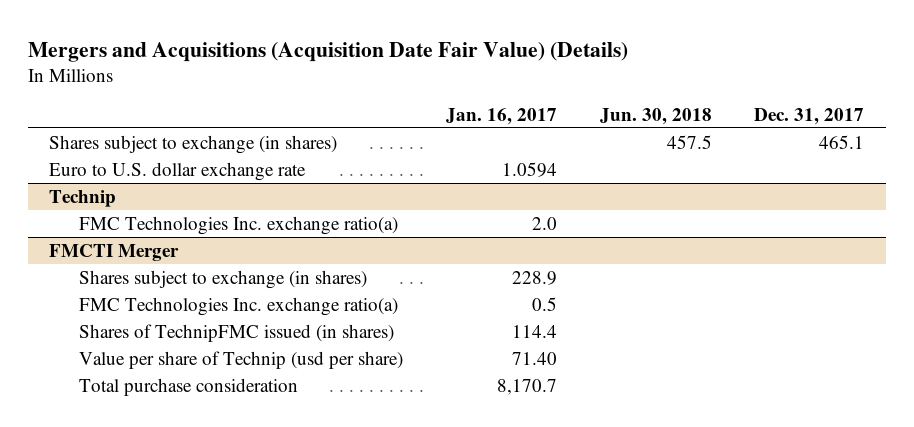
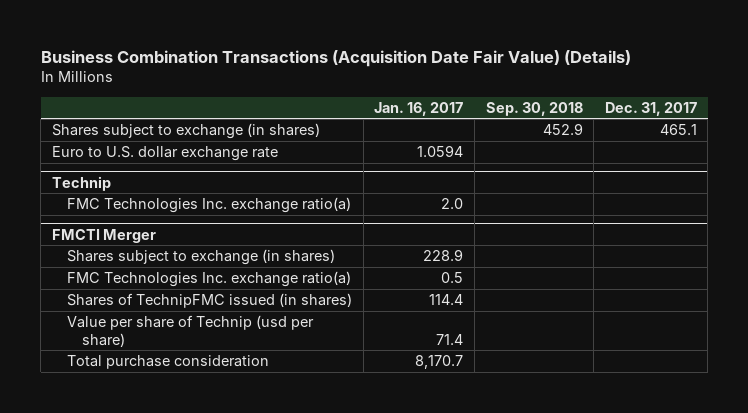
[27,41,628,62] Mergers and Acquisitions (Acquisition Date Fair Value) (Details) -> [40,49,631,67] Business Combination Transactions (Acquisition Date Fair Value) (Details)
[599,107,712,125] Jun. 30, 2018 -> none
none -> [485,101,583,116] Sep. 30, 2018
[511,351,557,365] 71.40 -> [436,333,464,345] 71.4

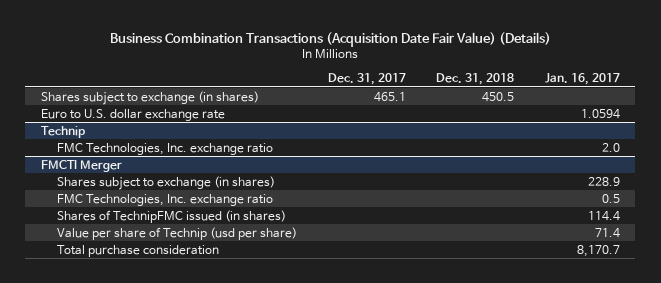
[485,101,583,116] Sep. 30, 2018 -> none
none -> [436,73,515,86] Dec. 31, 2018
[67,197,352,214] FMC Technologies Inc. exchange ratio(a) -> [56,142,273,155] FMC Technologies, Inc. exchange ratio
[67,271,352,288] FMC Technologies Inc. exchange ratio(a) -> [56,193,273,206] FMC Technologies, Inc. exchange ratio

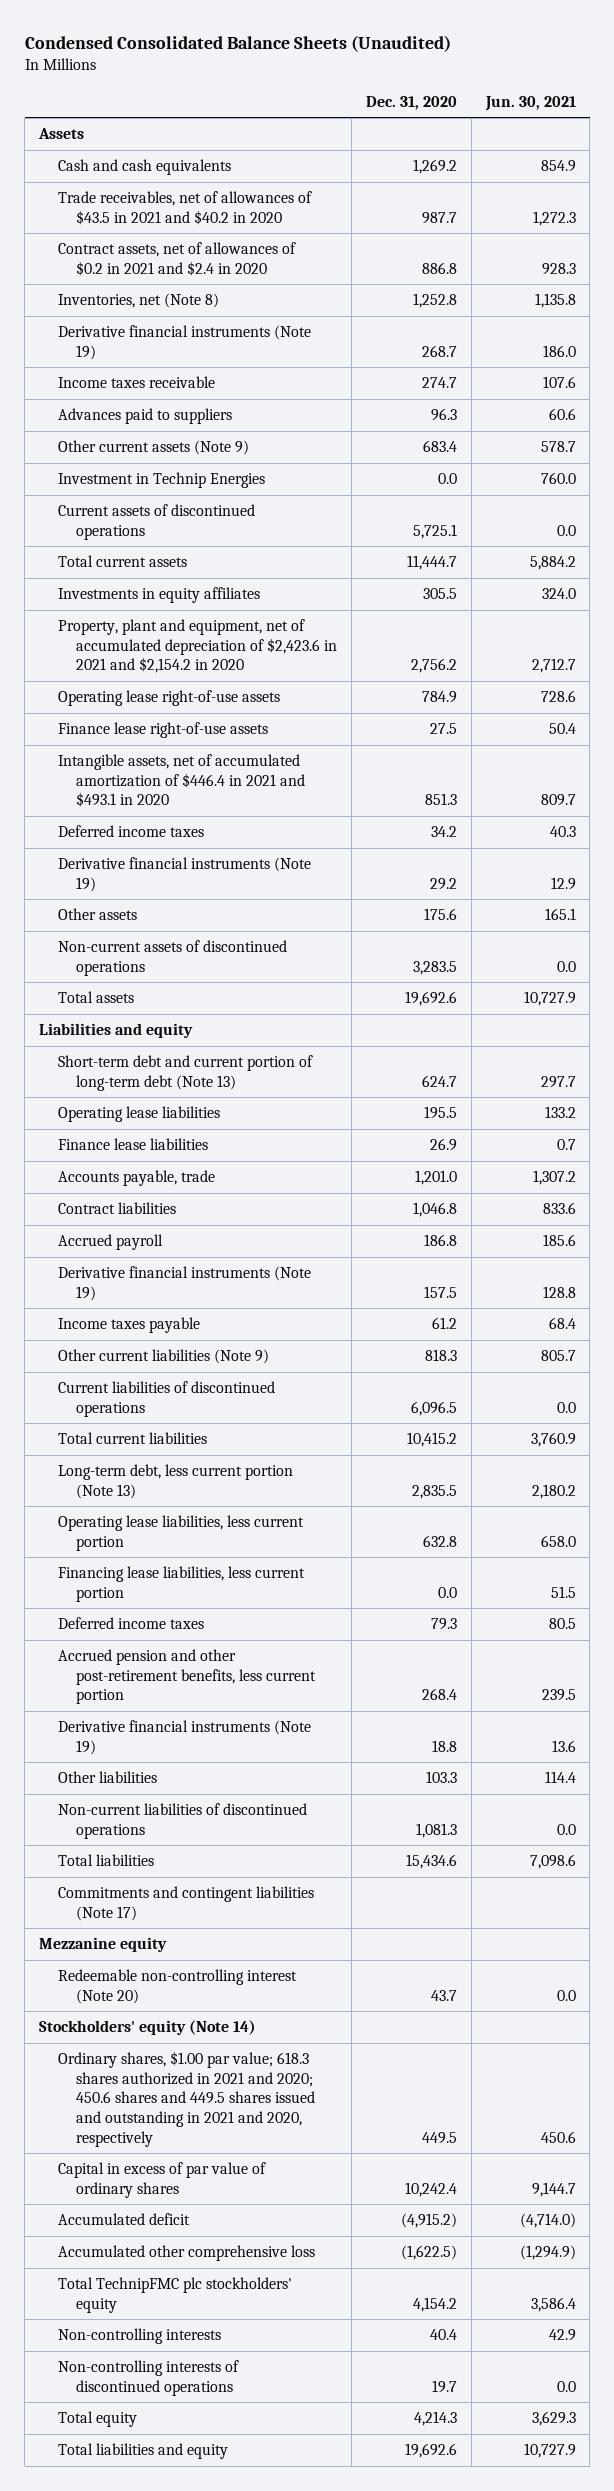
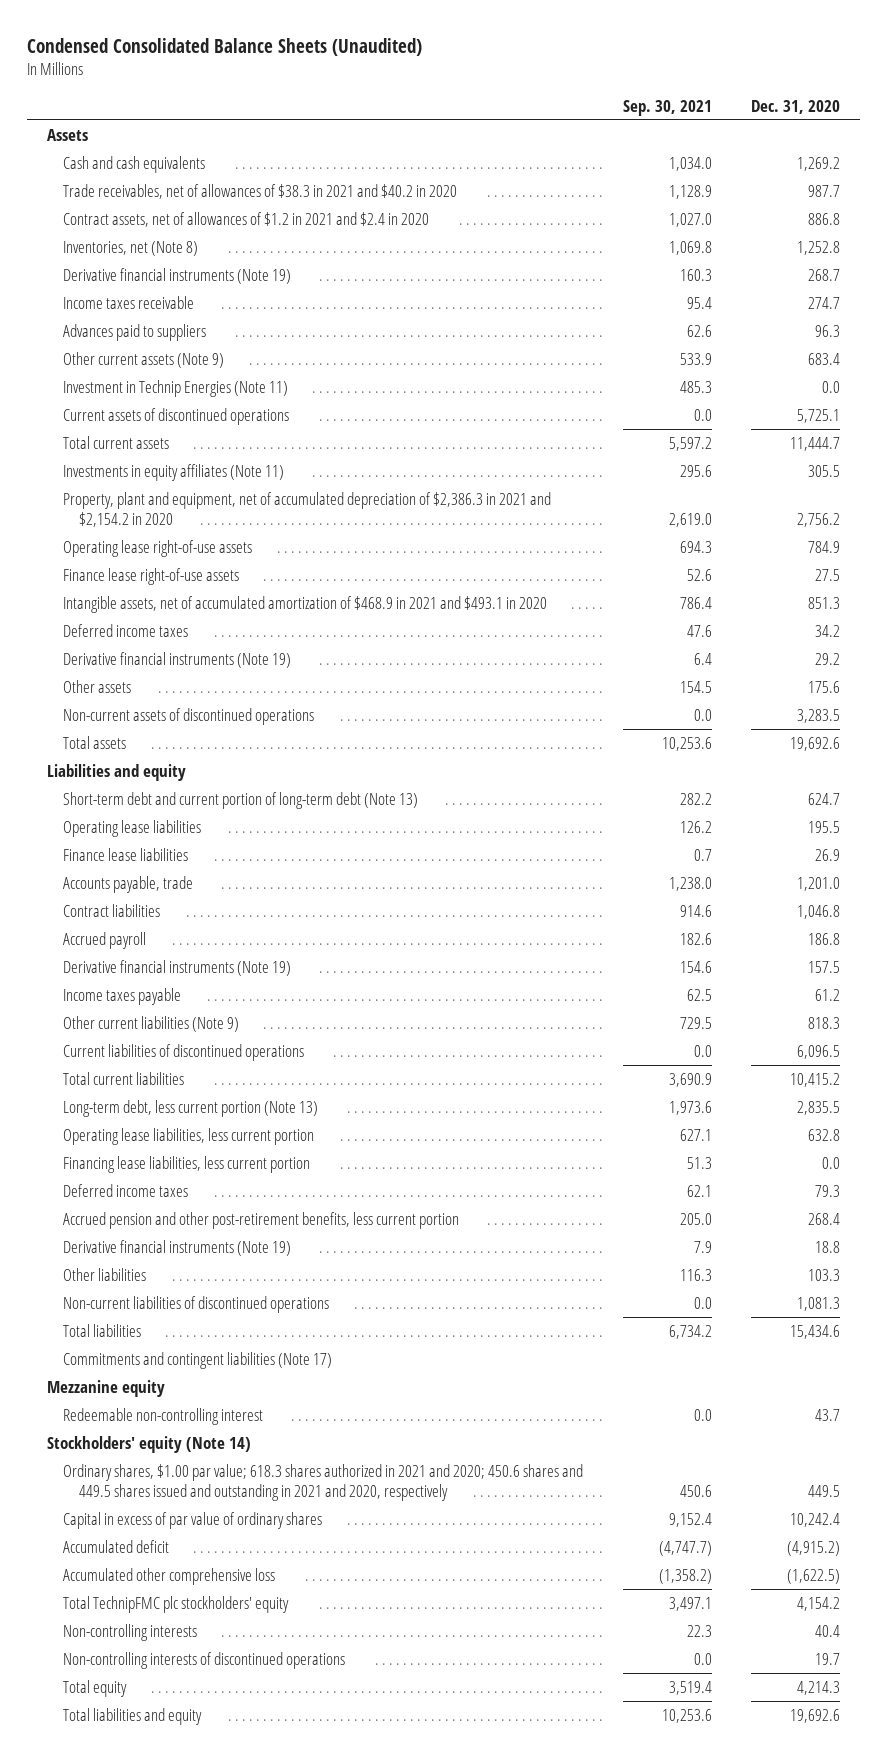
[484,95,576,111] Jun. 30, 2021 -> none
none -> [622,99,712,116] Sep. 30, 2021
[57,191,312,225] Trade receivables, net of allowances of $43.5 in 2021 and $40.2 in 2020 -> [62,183,457,199] Trade receivables, net of allowances of $38.3 in 2021 and $40.2 in 2020
[57,242,296,276] Contract assets, net of allowances of $0.2 in 2021 and $2.4 in 2020 -> [62,211,429,227] Contract assets, net of allowances of $1.2 in 2021 and $2.4 in 2020
[57,472,265,489] Investment in Technip Energies -> [62,379,288,397] Investment in Technip Energies (Note 11)
[57,587,260,604] Investments in equity affiliates -> [62,463,284,481] Investments in equity affiliates (Note 11)
[57,619,338,674] Property, plant and equipment, net of accumulated depreciation of $2,423.6 in 2021 and $2,154.2 in 2020 -> [62,491,551,527] Property, plant and equipment, net of accumulated depreciation of $2,386.3 in 2021 and $2,154.2 in 2020
[57,754,306,808] Intangible assets, net of accumulated amortization of $446.4 in 2021 and $493.1 in 2020 -> [62,595,547,613] Intangible assets, net of accumulated amortization of $468.9 in 2021 and $493.1 in 2020
[57,1969,297,2004] Redeemable non-controlling interest (Note 20) -> [62,1407,263,1425] Redeemable non-controlling interest

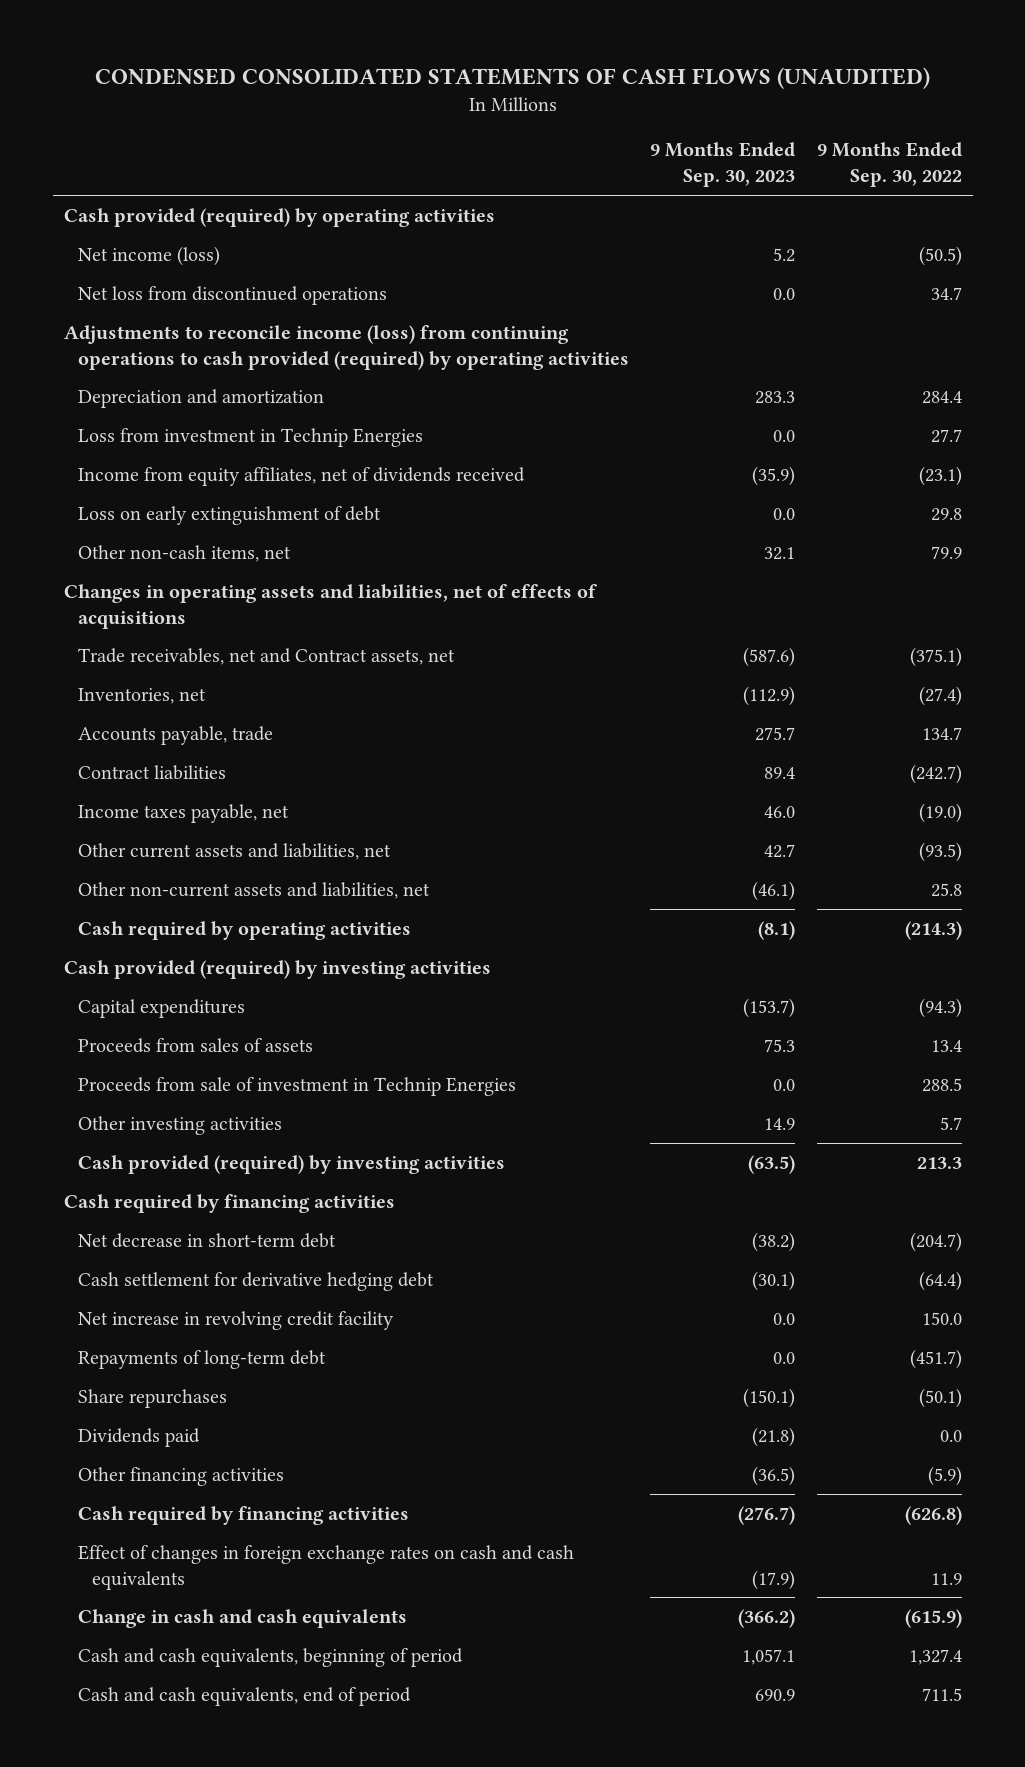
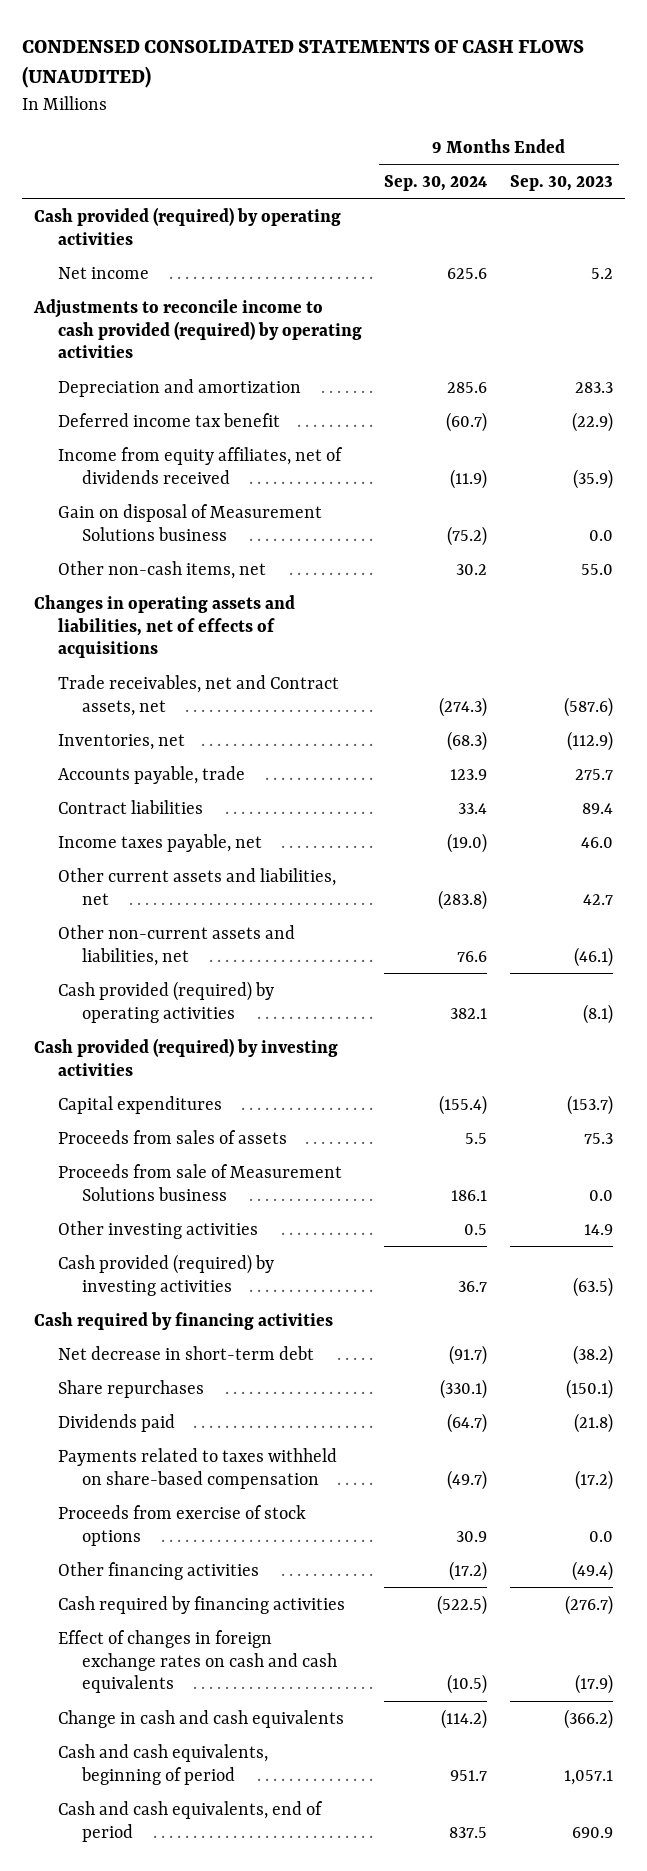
[816,142,962,188] 9 Months Ended Sep. 30, 2022 -> none
none -> [384,174,488,191] Sep. 30, 2024
[77,285,387,305] Net loss from discontinued operations -> none
[77,245,220,266] Net income (loss) -> [57,266,149,279] Net income
[63,324,629,370] Adjustments to reconcile income (loss) from continuing operations to cash provided (required) by operating activities -> [32,298,362,359] Adjustments to reconcile income to cash provided (required) by operating activities
[77,427,423,447] Loss from investment in Technip Energies -> none
none -> [57,412,280,427] Deferred income tax benefit
[77,505,381,525] Loss on early extinguishment of debt -> none
none -> [57,503,322,541] Gain on disposal of Measurement Solutions business
[764,546,796,560] 32.1 -> [581,563,614,575] 55.0
[77,920,411,940] Cash required by operating activities -> [57,980,274,1023] Cash provided (required) by operating activities
[77,1076,516,1096] Proceeds from sale of investment in Technip Energies -> none
none -> [57,1163,342,1201] Proceeds from sale of Measurement Solutions business
[77,1271,434,1291] Cash settlement for derivative hedging debt -> none
[77,1310,394,1330] Net increase in revolving credit facility -> none
[77,1349,326,1369] Repayments of long-term debt -> none
none -> [57,1447,337,1489] Payments related to taxes withheld on share-based compensation
none -> [57,1504,306,1546] Proceeds from exercise of stock options
[752,1465,796,1486] (36.5) -> [572,1560,614,1581] (49.4)

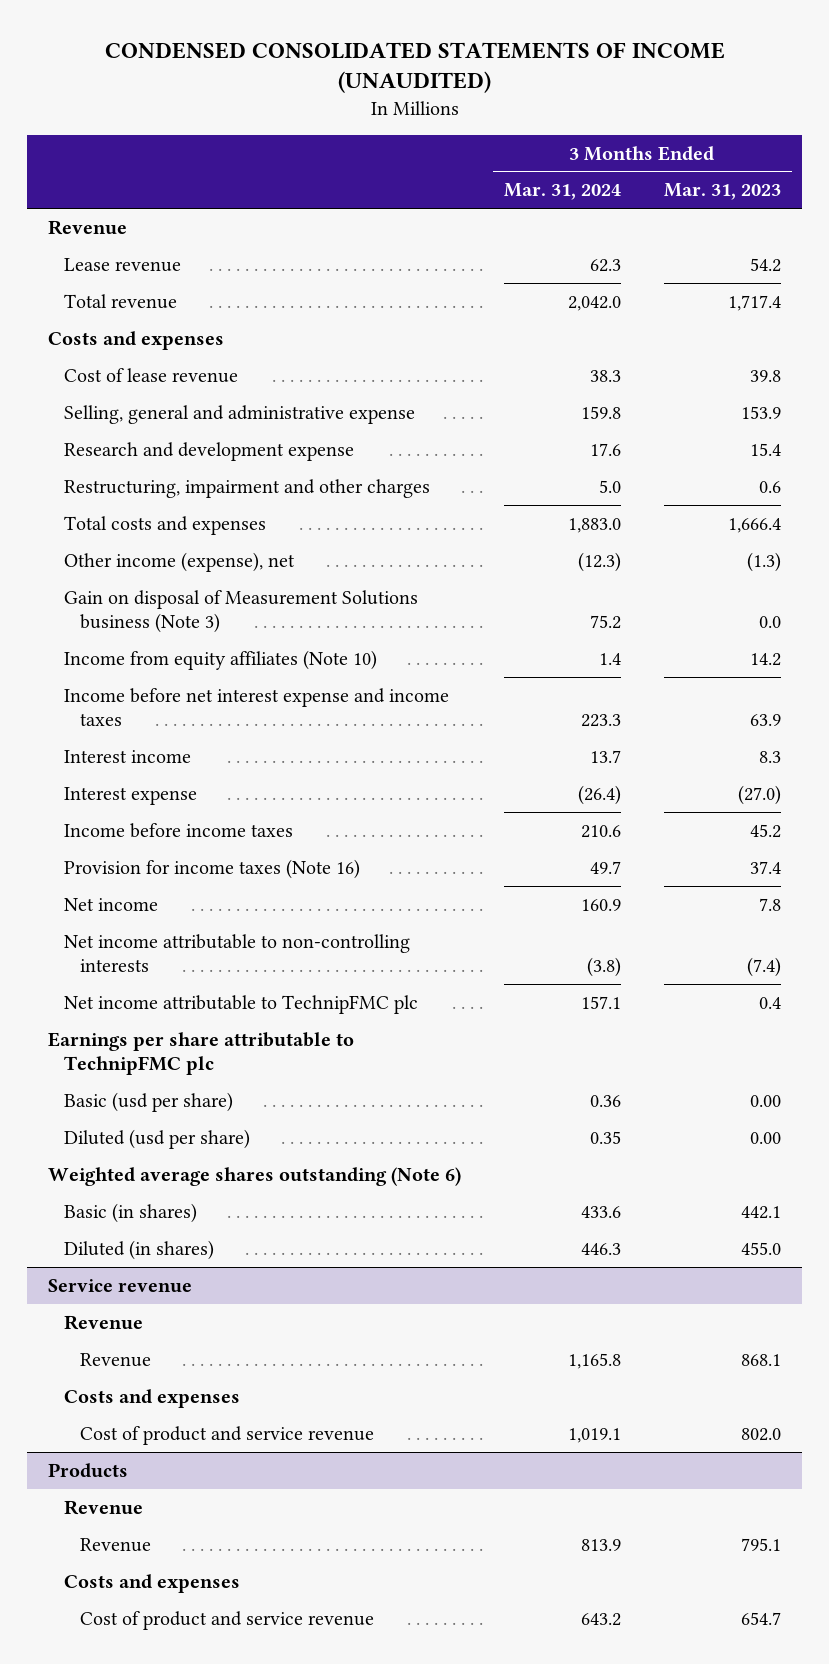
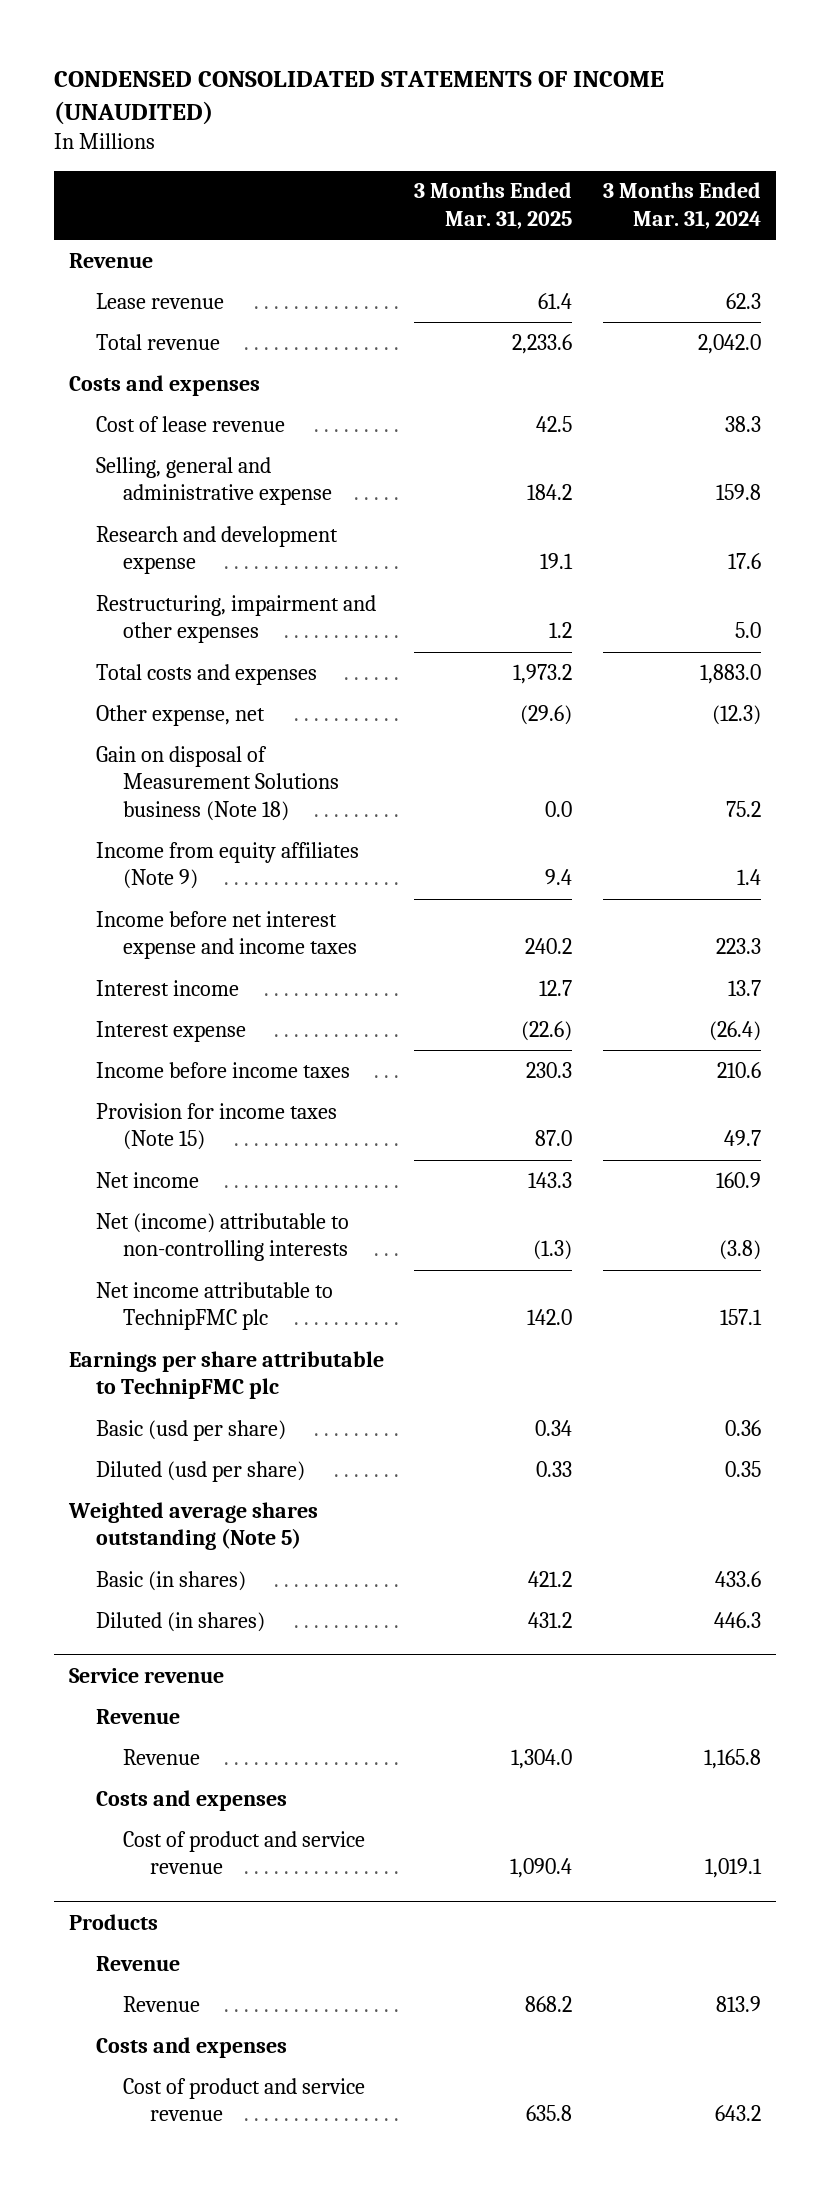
[663,183,781,201] Mar. 31, 2023 -> none
none -> [414,182,573,229] 3 Months Ended Mar. 31, 2025
[64,478,431,498] Restructuring, impairment and other charges -> [96,594,377,644] Restructuring, impairment and other expenses
[64,551,296,572] Other income (expense), net -> [96,704,266,726] Other expense, net
[64,589,419,634] Gain on disposal of Measurement Solutions business (Note 3) -> [96,745,340,821] Gain on disposal of Measurement Solutions business (Note 18)
[64,649,378,670] Income from equity affiliates (Note 10) -> [96,841,360,890] Income from equity affiliates (Note 9)
[64,858,361,879] Provision for income taxes (Note 16) -> [96,1102,338,1151] Provision for income taxes (Note 15)
[64,933,411,973] Net income attributable to non-controlling interests -> [96,1212,350,1262] Net (income) attributable to non-controlling interests
[48,1166,462,1186] Weighted average shares outstanding (Note 6) -> [67,1501,318,1551] Weighted average shares outstanding (Note 5)

